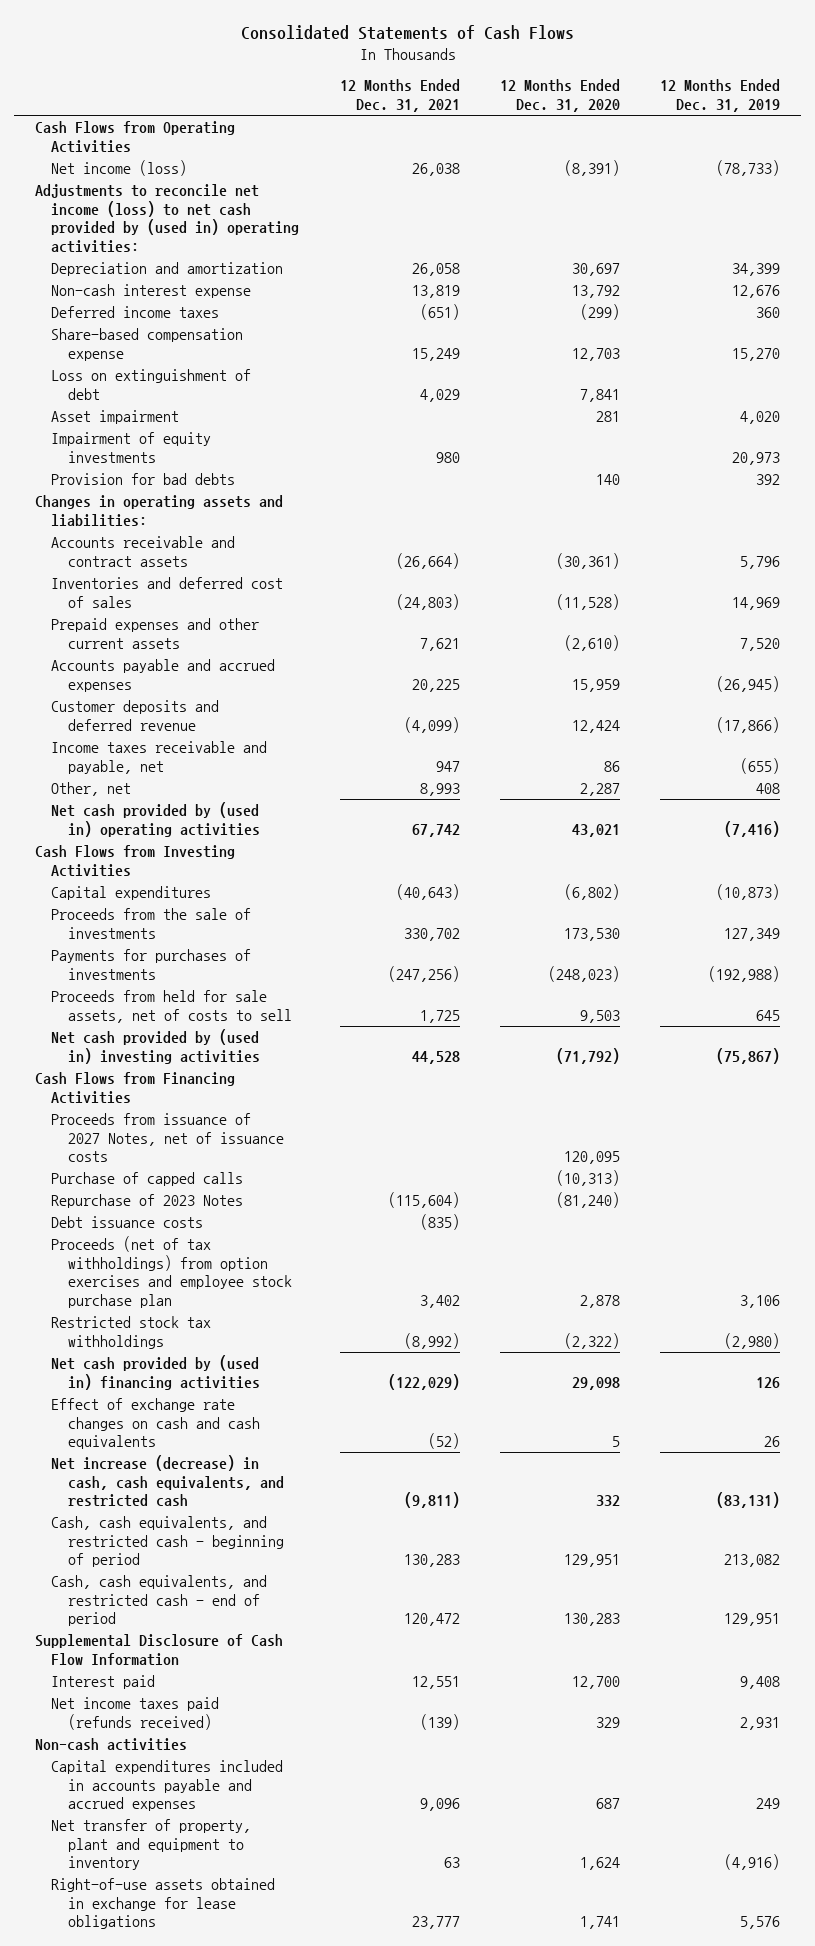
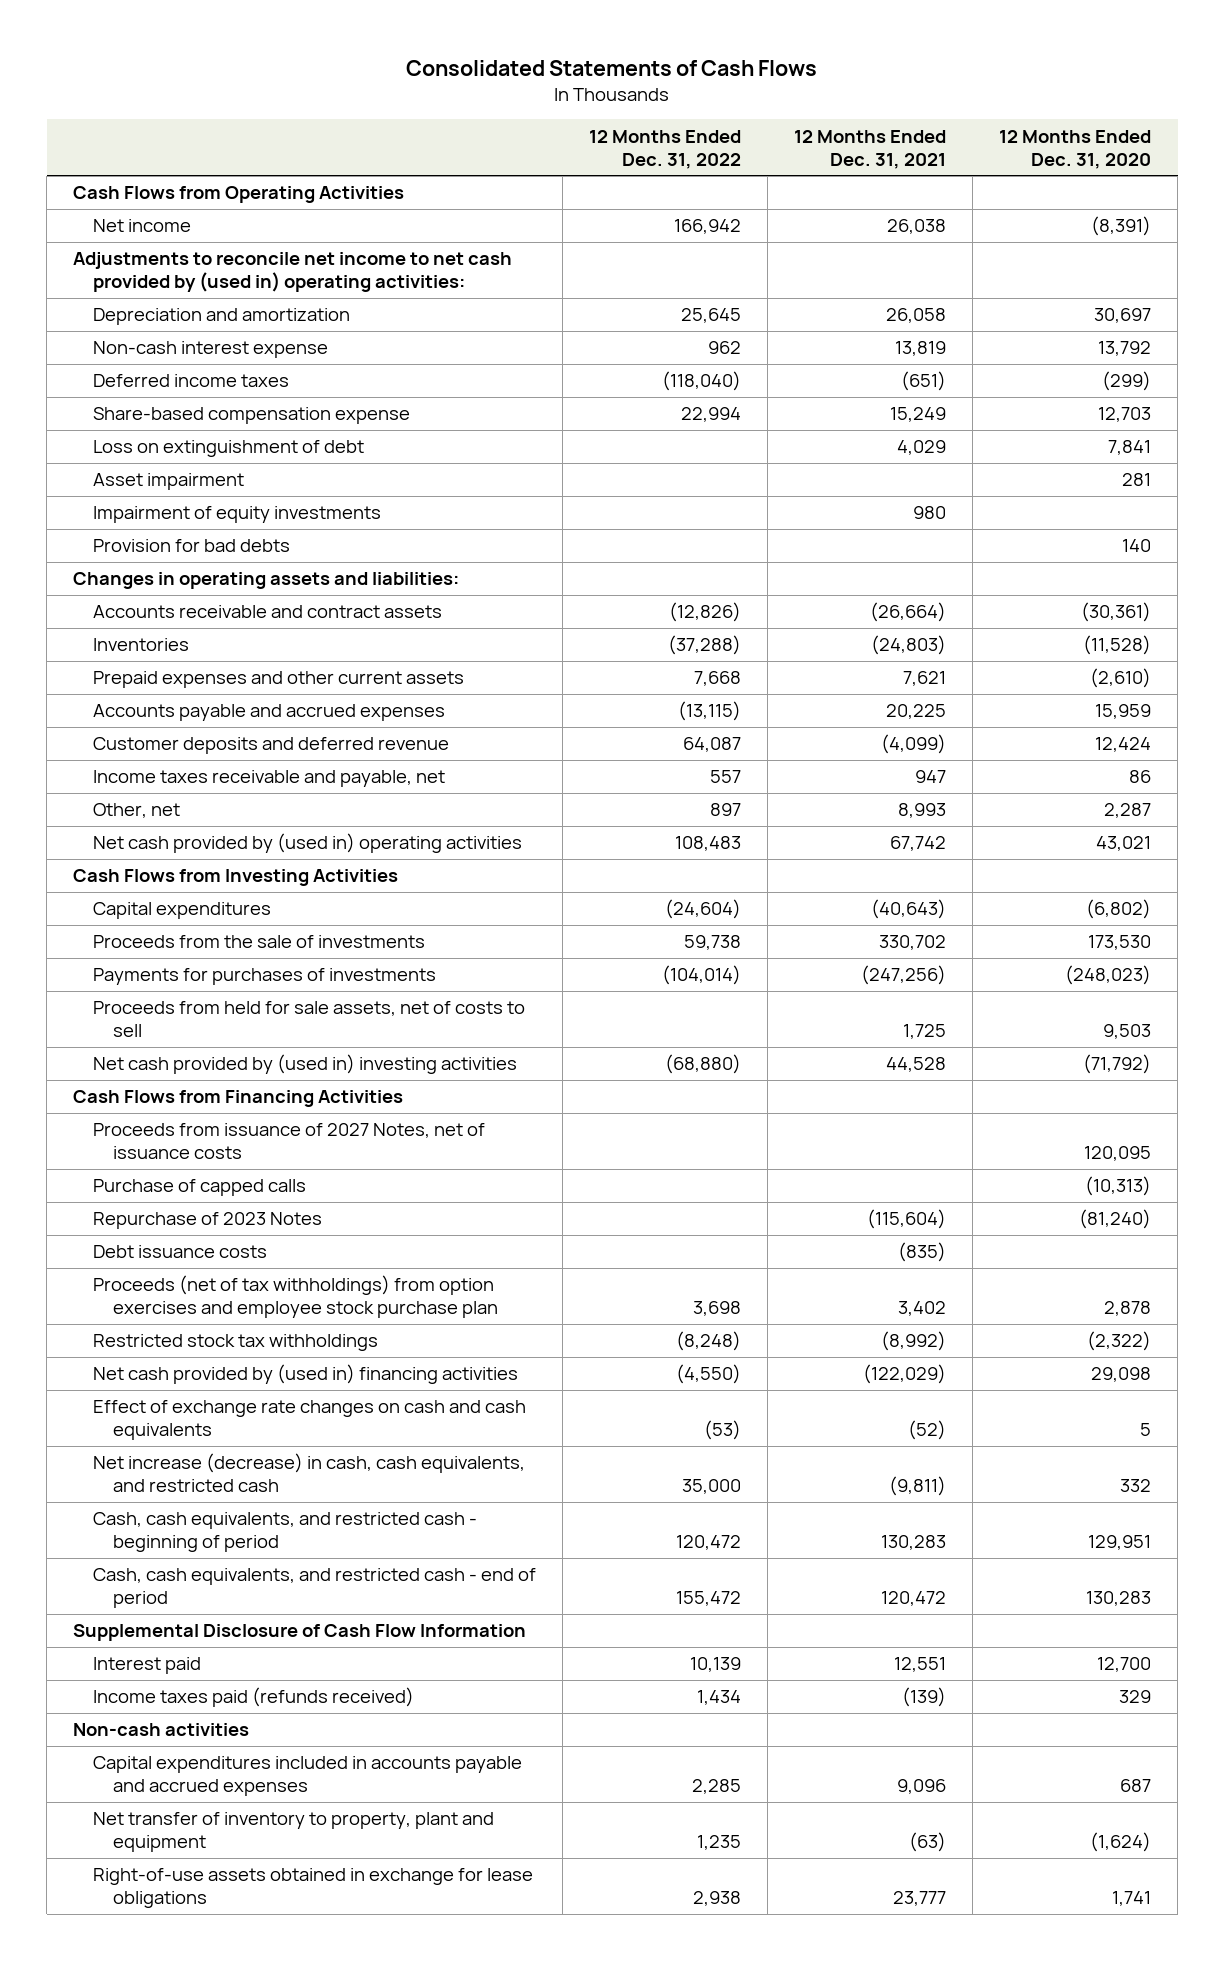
[660,79,781,112] 12 Months Ended Dec. 31, 2019 -> none
none -> [589,129,742,169] 12 Months Ended Dec. 31, 2022
[51,160,188,177] Net income (loss) -> [93,219,192,233] Net income
[34,184,300,253] Adjustments to reconcile net income (loss) to net cash provided by (used in) operating activities: -> [73,252,513,293] Adjustments to reconcile net income to net cash provided by (used in) operating activities:
[51,577,284,608] Inventories and deferred cost of sales -> [93,638,190,652] Inventories
[51,1697,220,1730] Net income taxes paid (refunds received) -> [93,1687,415,1708] Income taxes paid (refunds received)
[51,1819,252,1871] Net transfer of property, plant and equipment to inventory -> [93,1812,495,1853] Net transfer of inventory to property, plant and equipment
[443,1857,460,1869] 63 -> [909,1832,947,1853] (63)
[580,1857,621,1871] 1,624 -> [1090,1832,1152,1853] (1,624)

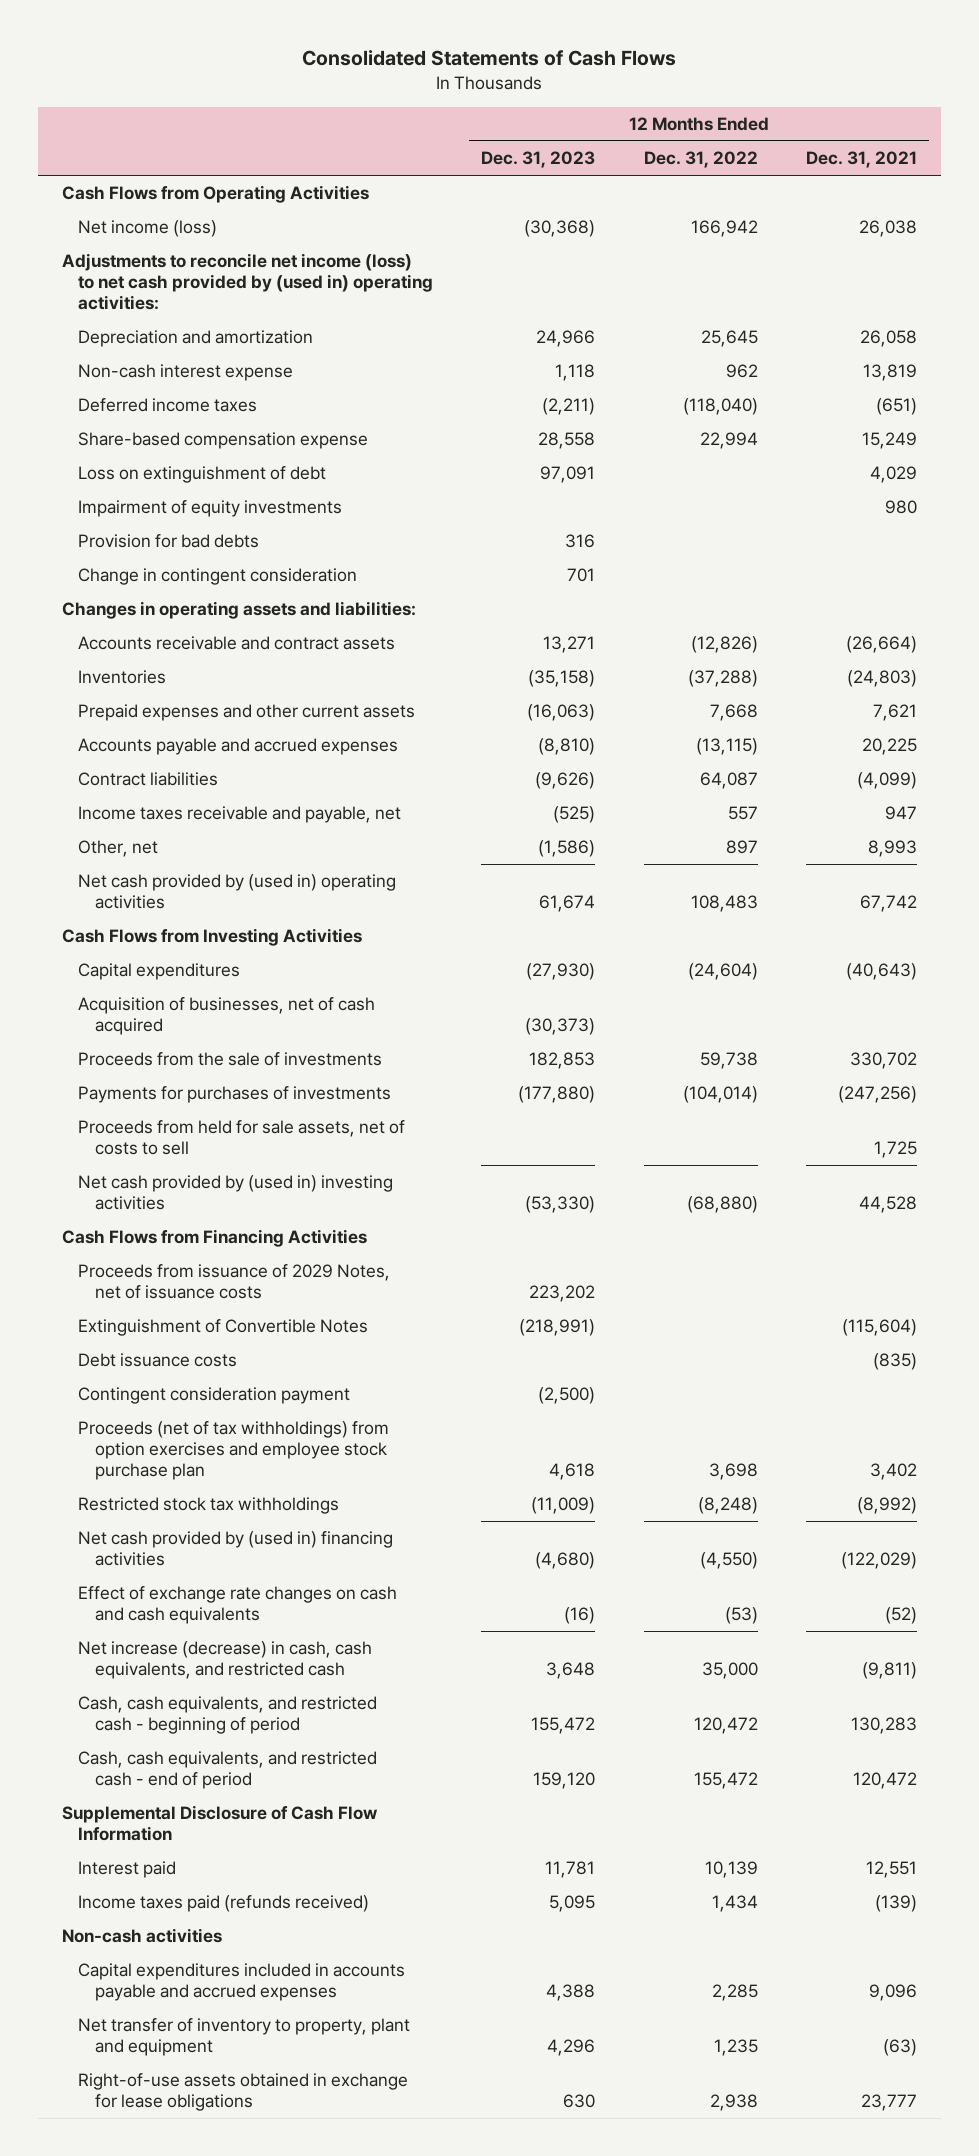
[999,129,1152,169] 12 Months Ended Dec. 31, 2020 -> none
none -> [481,151,596,169] Dec. 31, 2023
[93,219,192,233] Net income -> [78,220,218,238] Net income (loss)
[73,252,513,293] Adjustments to reconcile net income to net cash provided by (used in) operating activities: -> [62,253,434,310] Adjustments to reconcile net income (loss) to net cash provided by (used in) operating activities:
[93,473,245,491] Asset impairment -> none
none -> [78,568,358,586] Change in contingent consideration
[93,737,450,755] Customer deposits and deferred revenue -> [78,772,219,787] Contract liabilities
none -> [78,997,376,1036] Acquisition of businesses, net of cash acquired
[93,1179,307,1197] Purchase of capped calls -> none
[93,1123,486,1160] Proceeds from issuance of 2027 Notes, net of issuance costs -> [78,1264,391,1300] Proceeds from issuance of 2029 Notes, net of issuance costs
[93,1212,323,1230] Repurchase of 2023 Notes -> [78,1319,369,1337] Extinguishment of Convertible Notes
none -> [78,1387,351,1405] Contingent consideration payment

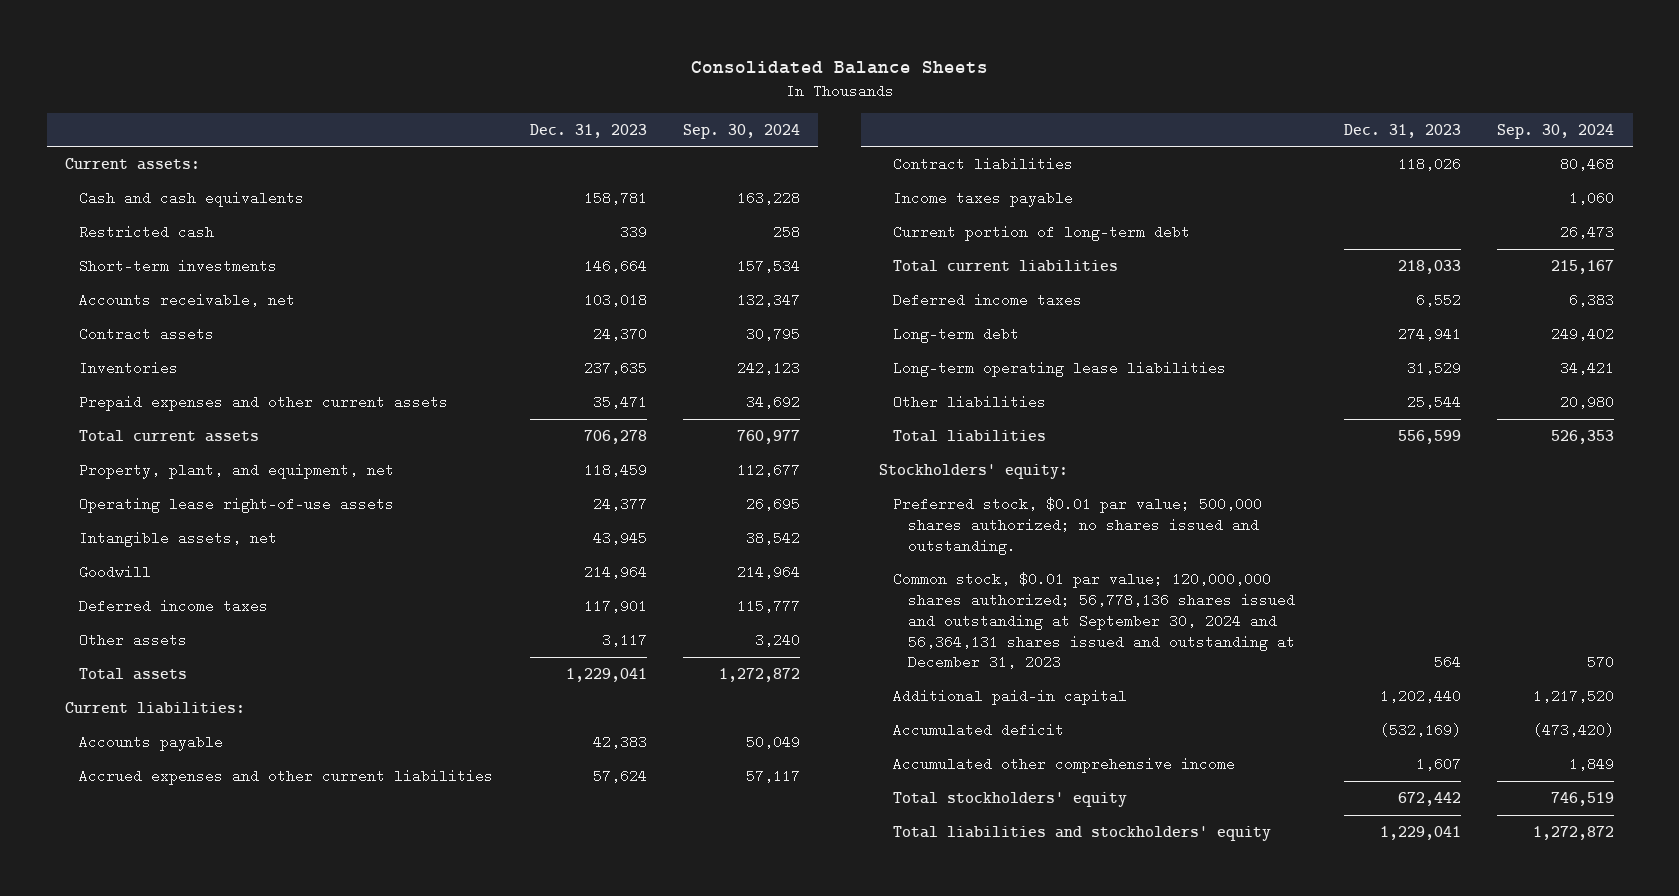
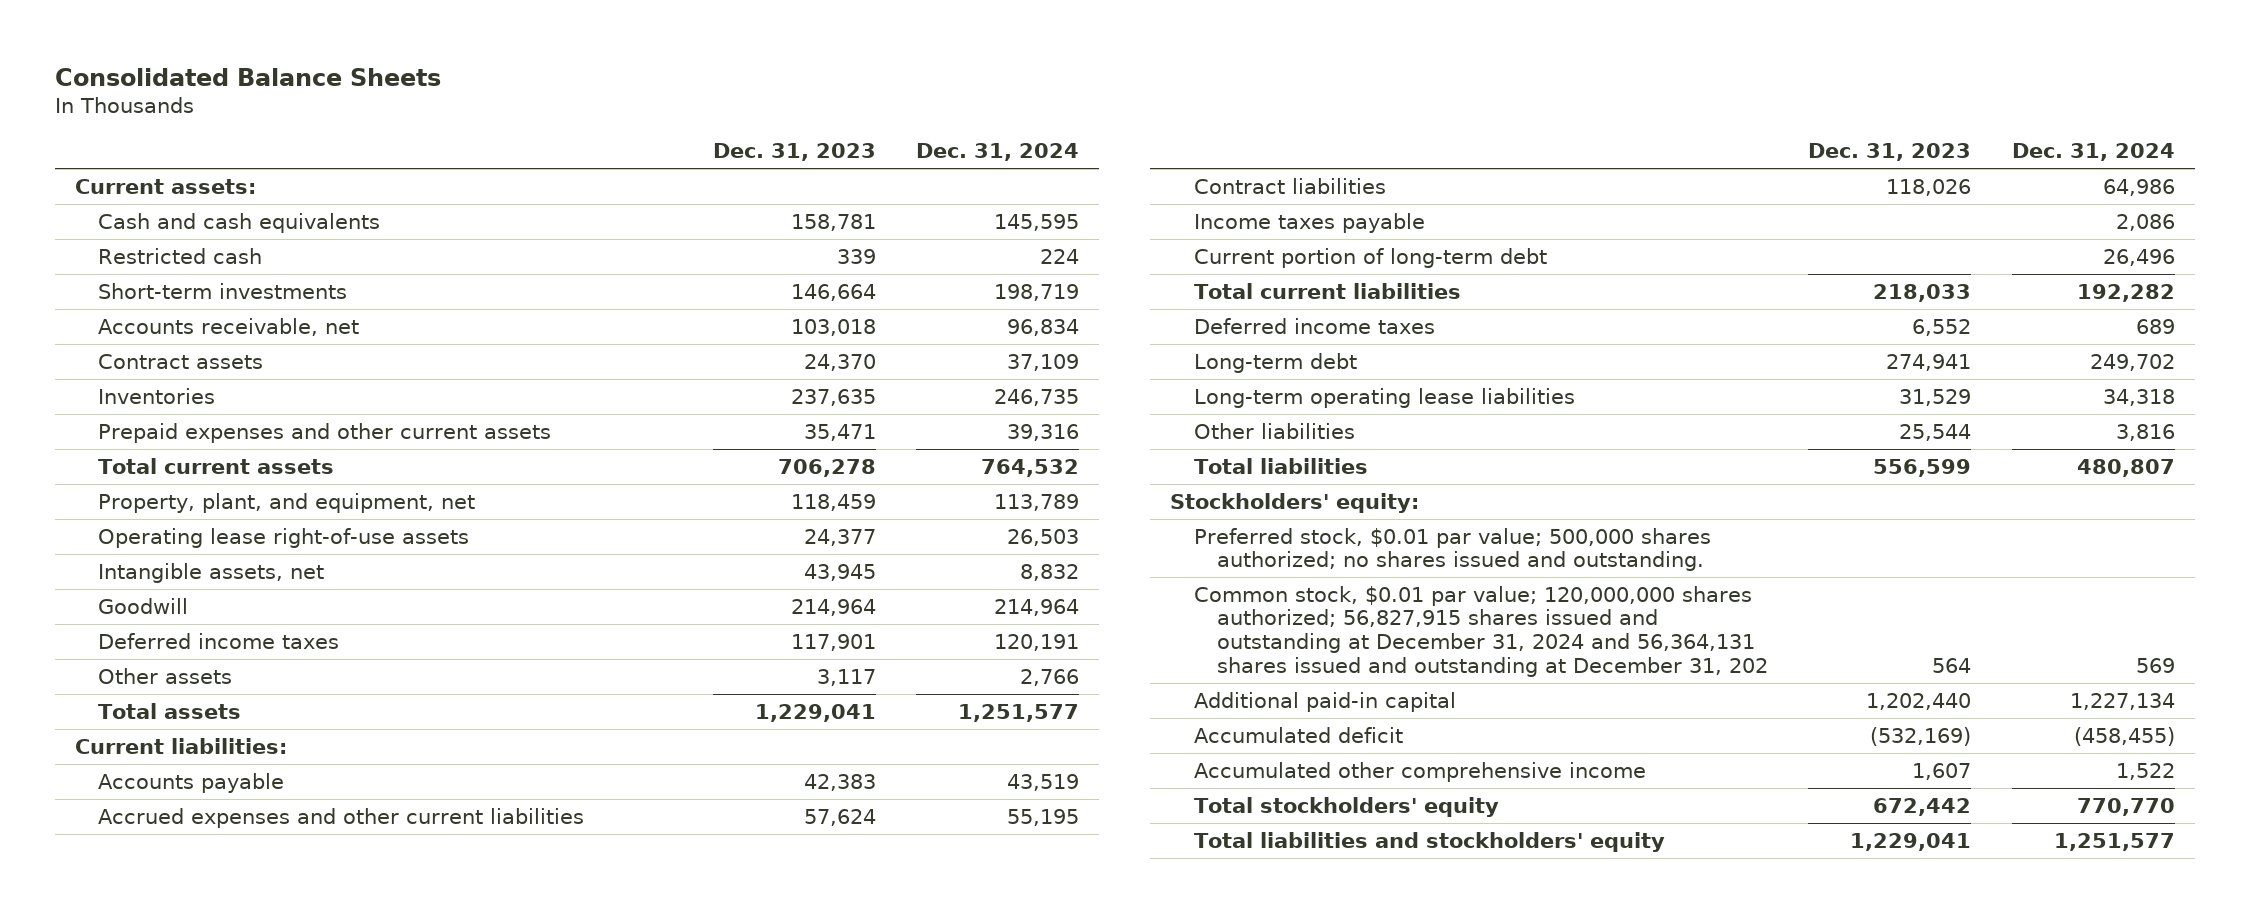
[683,123,801,139] Sep. 30, 2024 -> none
none -> [916,143,1080,162] Dec. 31, 2024
[893,572,1295,670] Common stock, $0.01 par value; 120,000,000 shares authorized; 56,778,136 shares issued and outstanding at September 30, 2024 and 56,364,131 shares issued and outstanding at December 31, 2023 -> [1193,585,1769,677] Common stock, $0.01 par value; 120,000,000 shares authorized; 56,827,915 shares issued and outstanding at December 31, 2024 and 56,364,131 shares issued and outstanding at December 31, 202

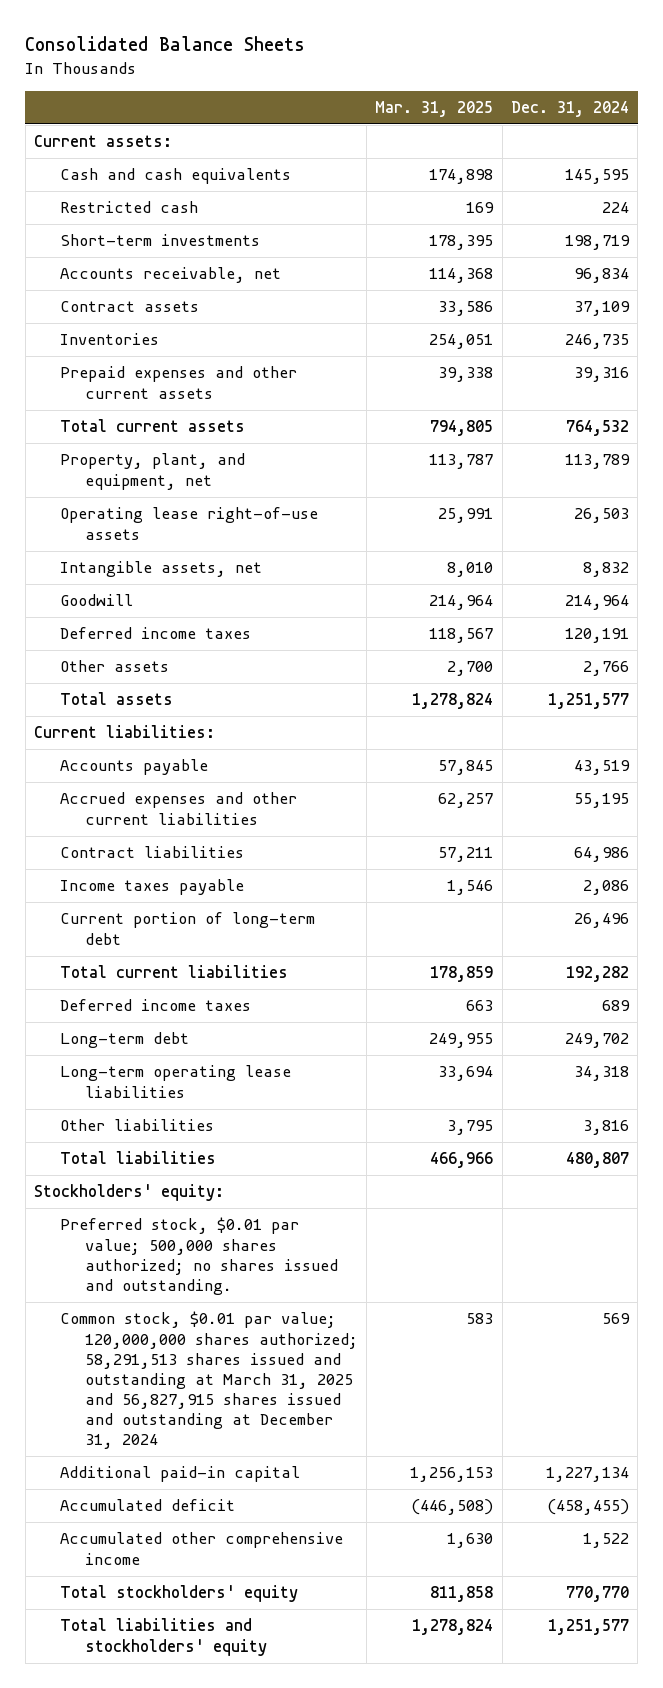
[712,143,876,162] Dec. 31, 2023 -> none
none -> [375,100,494,117] Mar. 31, 2025
[1193,585,1769,677] Common stock, $0.01 par value; 120,000,000 shares authorized; 56,827,915 shares issued and outstanding at December 31, 2024 and 56,364,131 shares issued and outstanding at December 31, 202 -> [59,1311,358,1450] Common stock, $0.01 par value; 120,000,000 shares authorized; 58,291,513 shares issued and outstanding at March 31, 2025 and 56,827,915 shares issued and outstanding at December 31, 2024

